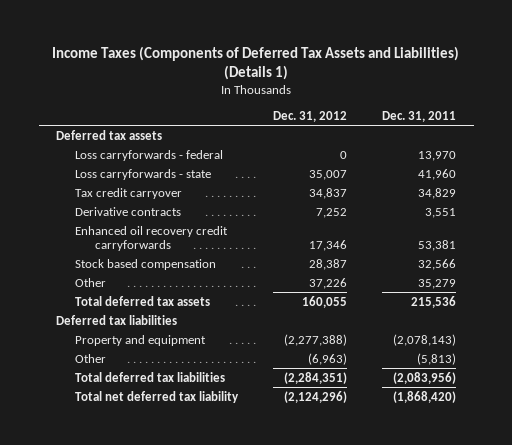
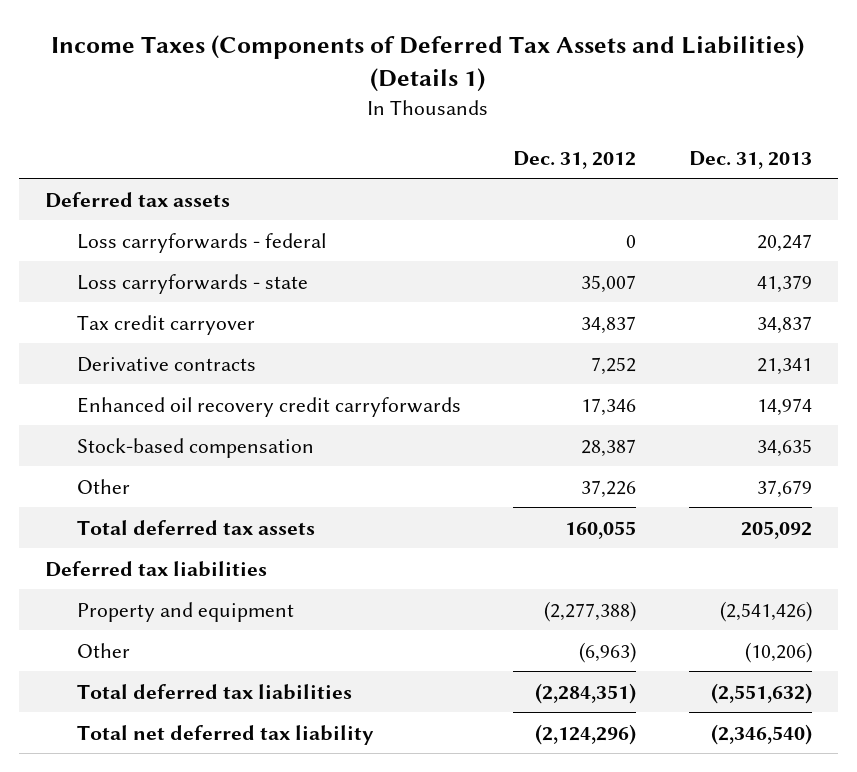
[382,111,457,123] Dec. 31, 2011 -> none
none -> [688,150,812,169] Dec. 31, 2013
[75,258,217,270] Stock based compensation -> [77,437,315,458] Stock-based compensation

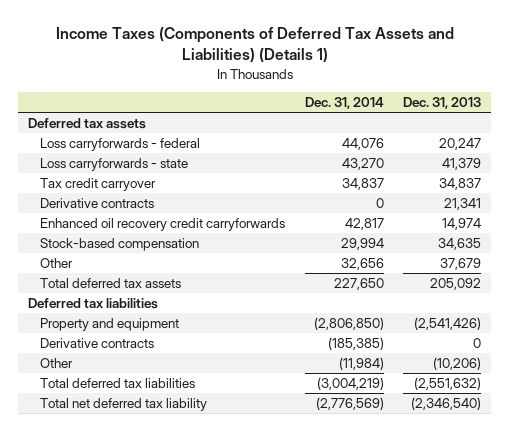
[513,150,637,169] Dec. 31, 2012 -> none
none -> [304,97,384,110] Dec. 31, 2014
none -> [40,337,155,348] Derivative contracts

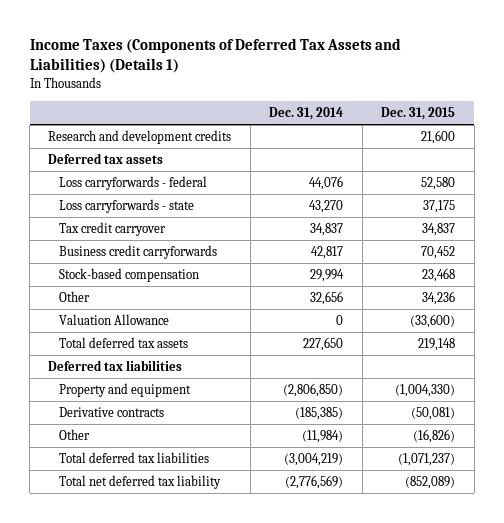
[403,97,482,110] Dec. 31, 2013 -> none
none -> [381,106,456,120] Dec. 31, 2015
none -> [48,130,232,145] Research and development credits
[40,197,155,208] Derivative contracts -> none
[40,217,286,231] Enhanced oil recovery credit carryforwards -> [58,245,217,260] Business credit carryforwards
none -> [58,314,169,326] Valuation Allowance

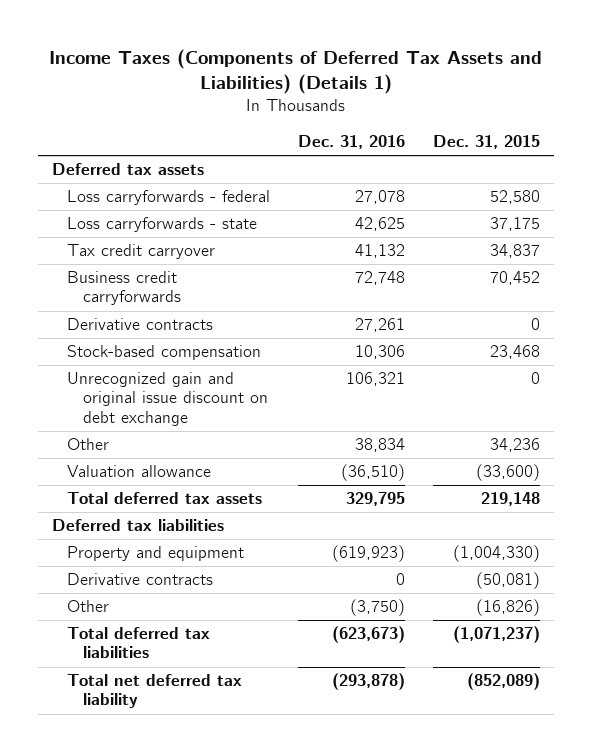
[269,106,344,120] Dec. 31, 2014 -> none
none -> [298,134,406,149] Dec. 31, 2016
[48,130,232,145] Research and development credits -> none
none -> [67,318,214,331] Derivative contracts
none -> [67,372,268,426] Unrecognized gain and original issue discount on debt exchange
[58,314,169,326] Valuation Allowance -> [67,465,212,478] Valuation allowance

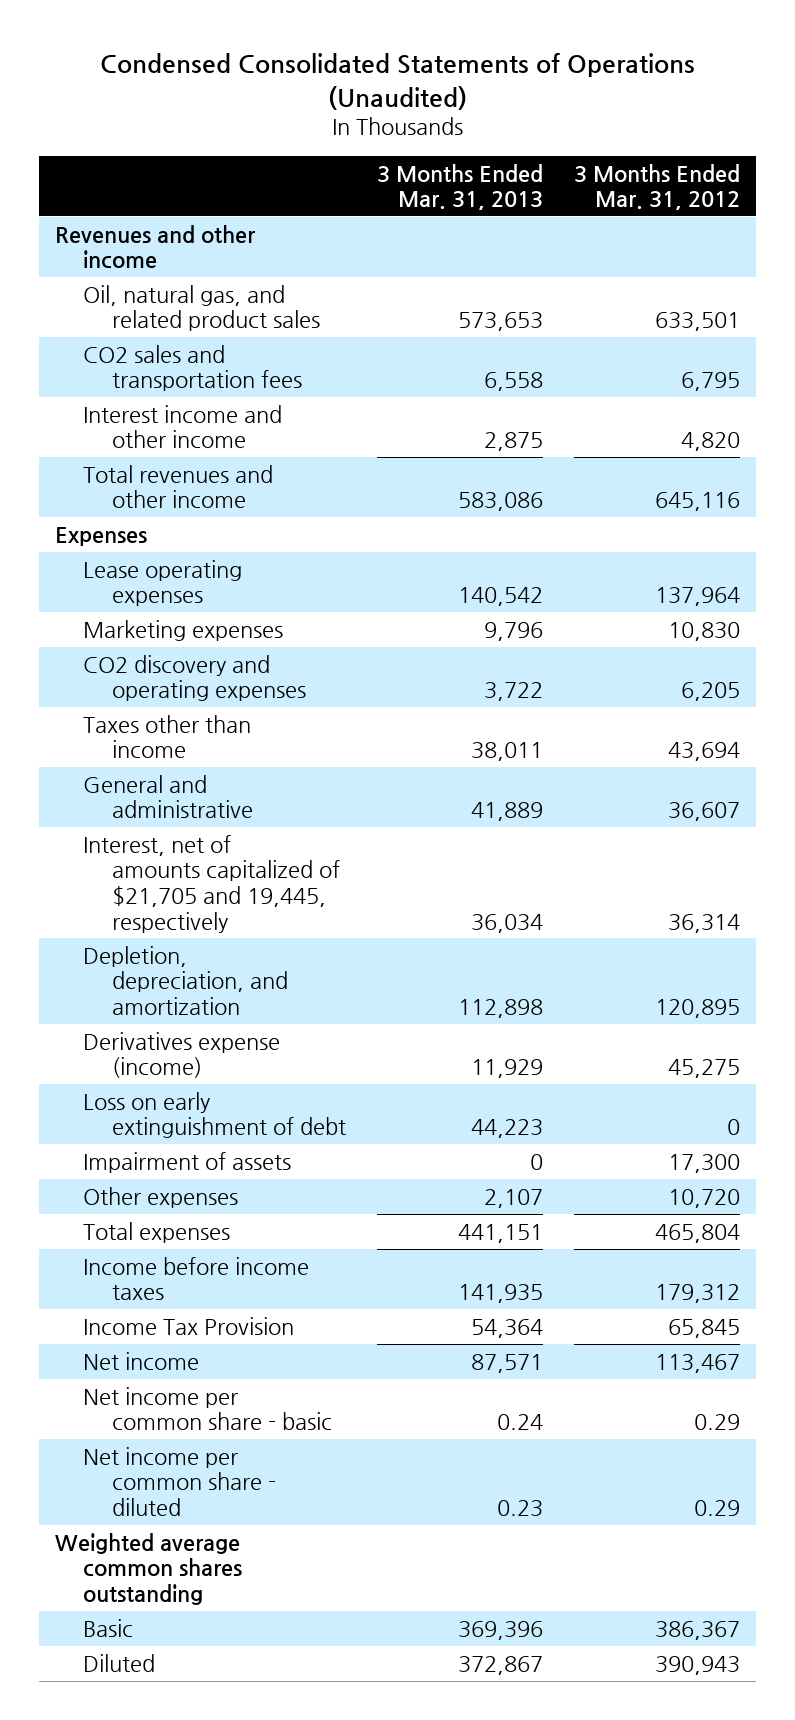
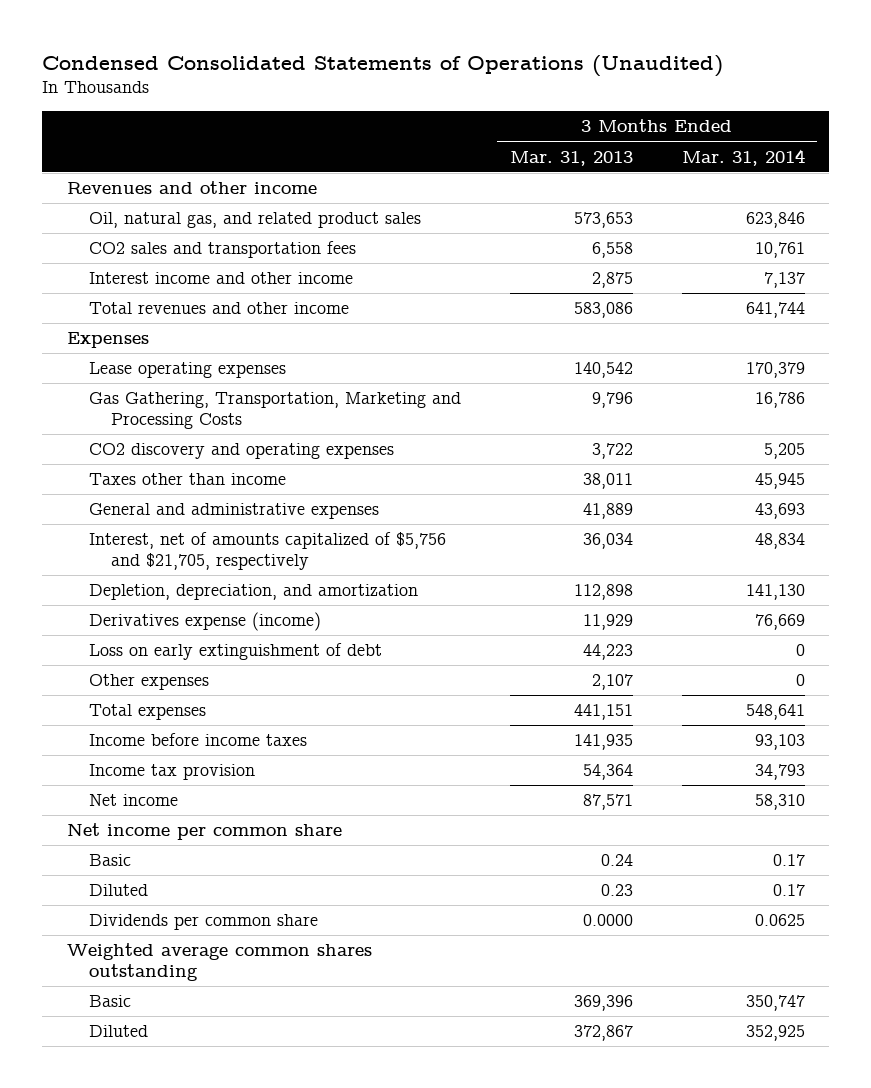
[574,163,741,211] 3 Months Ended Mar. 31, 2012 -> none
none -> [681,148,805,166] Mar. 31, 2014
[83,619,284,641] Marketing expenses -> [88,392,461,429] Gas Gathering, Transportation, Marketing and Processing Costs
[83,774,253,819] General and administrative -> [88,503,379,520] General and administrative expenses
[83,834,340,933] Interest, net of amounts capitalized of $21,705 and 19,445, respectively -> [88,532,446,570] Interest, net of amounts capitalized of $5,756 and $21,705, respectively
[83,1151,292,1173] Impairment of assets -> none
[83,1316,295,1335] Income Tax Provision -> [88,764,255,781] Income tax provision
none -> [66,823,342,841] Net income per common share
[83,1386,332,1431] Net income per common share - basic -> [88,854,131,867] Basic
[83,1446,276,1517] Net income per common share - diluted -> [88,884,148,897] Diluted
none -> [88,914,318,931] Dividends per common share

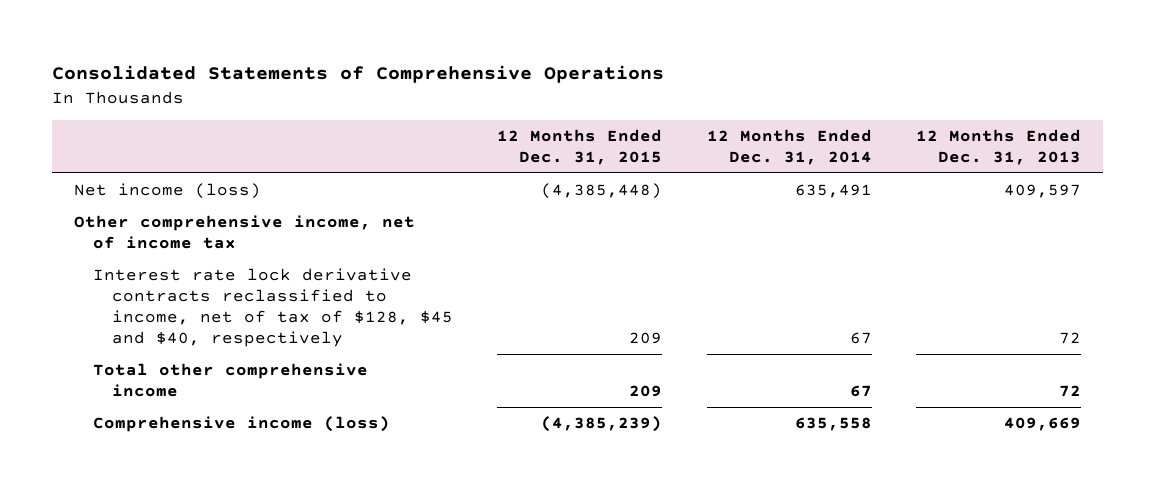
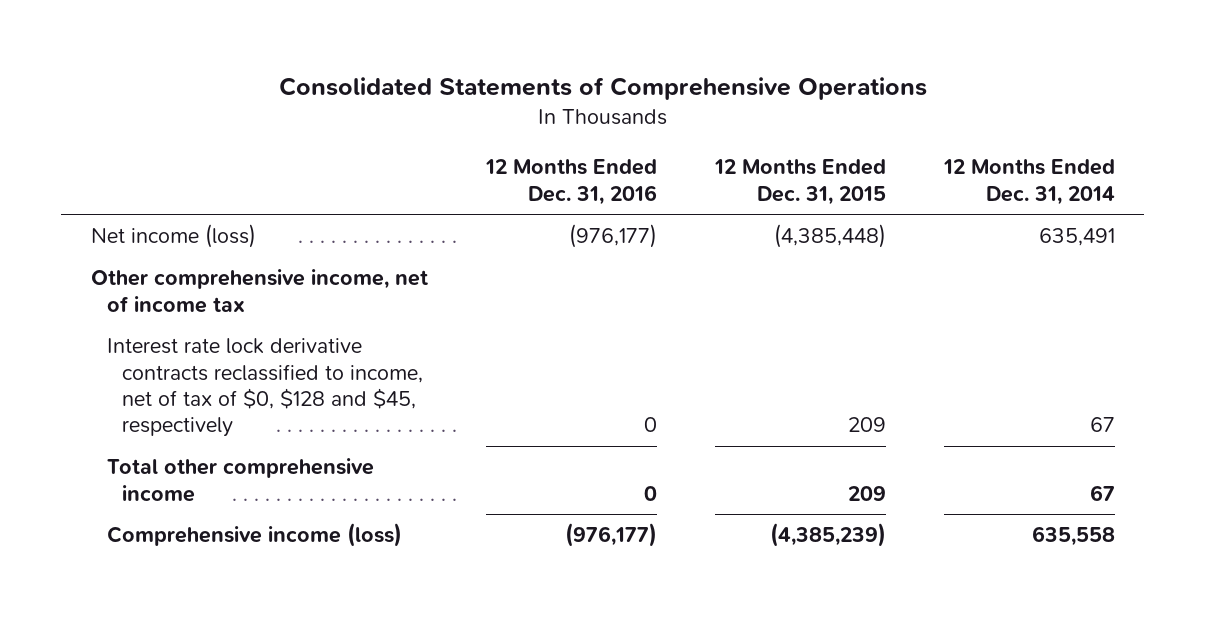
[916,128,1082,166] 12 Months Ended Dec. 31, 2013 -> none
none -> [484,159,657,205] 12 Months Ended Dec. 31, 2016
[93,267,453,348] Interest rate lock derivative contracts reclassified to income, net of tax of $128, $45 and $40, respectively -> [106,338,424,438] Interest rate lock derivative contracts reclassified to income, net of tax of $0, $128 and $45, respectively

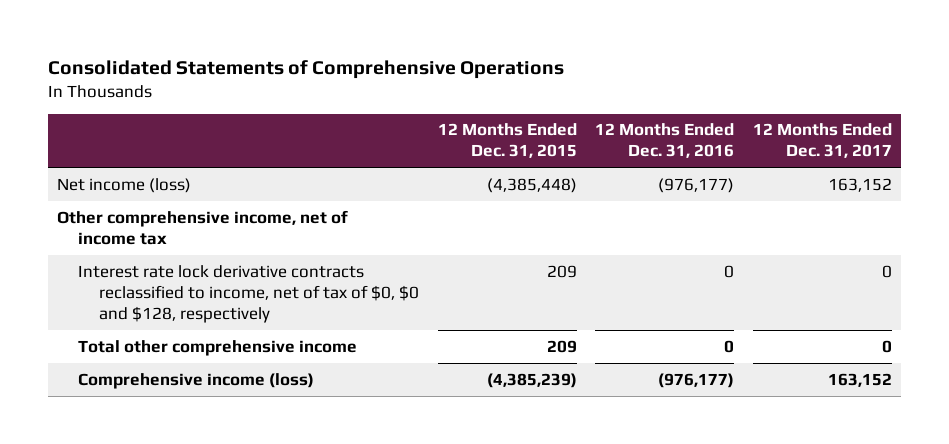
[943,159,1116,205] 12 Months Ended Dec. 31, 2014 -> none
none -> [752,123,892,159] 12 Months Ended Dec. 31, 2017
[106,338,424,438] Interest rate lock derivative contracts reclassified to income, net of tax of $0, $128 and $45, respectively -> [78,264,420,324] Interest rate lock derivative contracts reclassified to income, net of tax of $0, $0 and $128, respectively

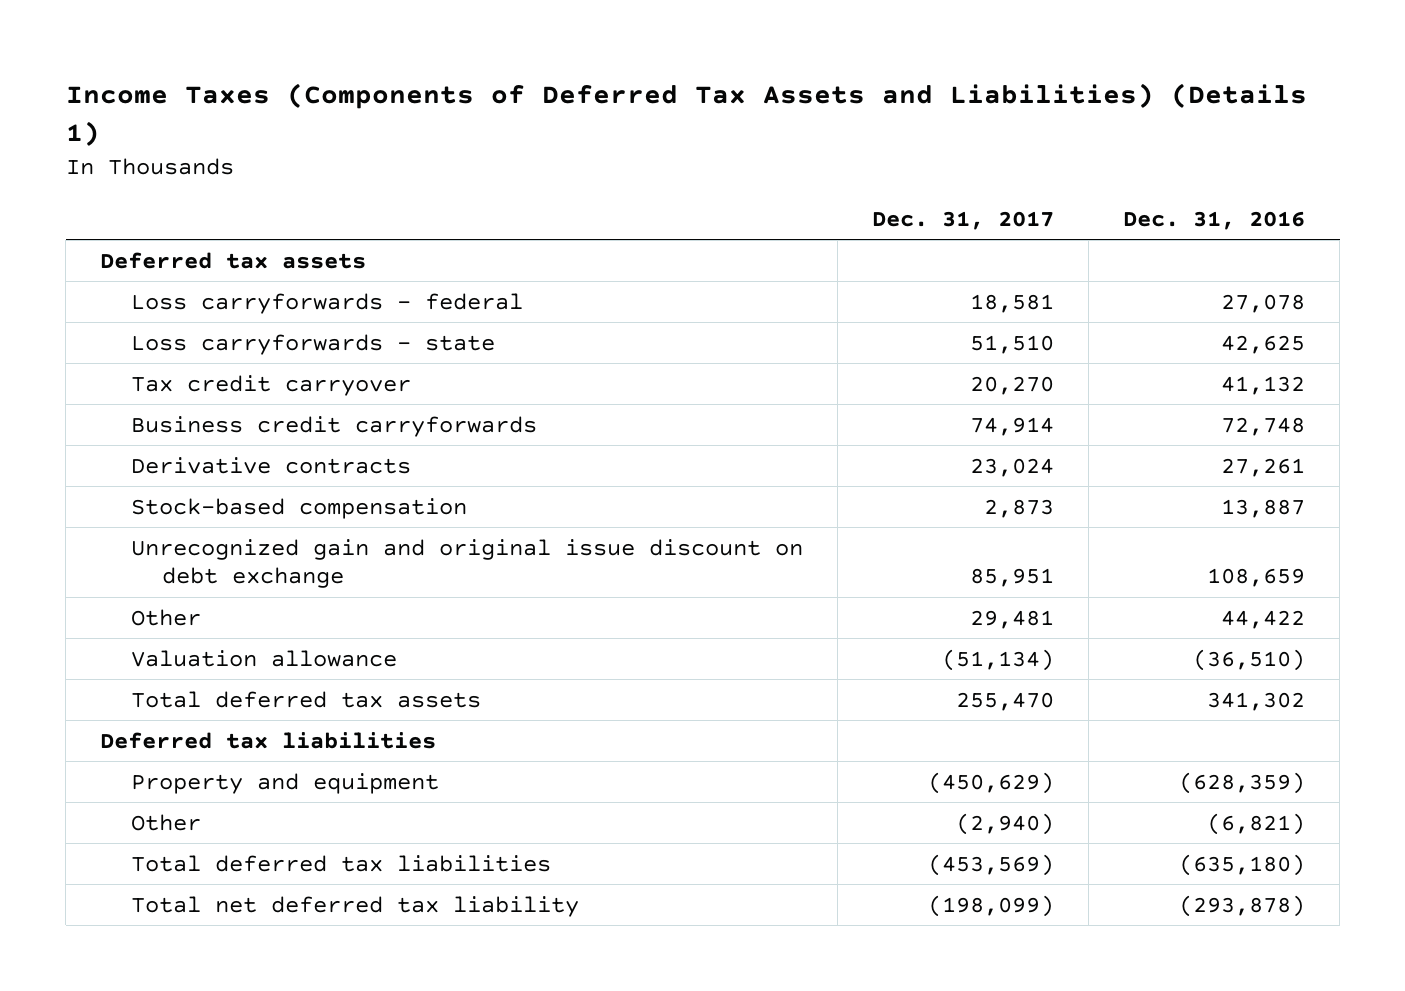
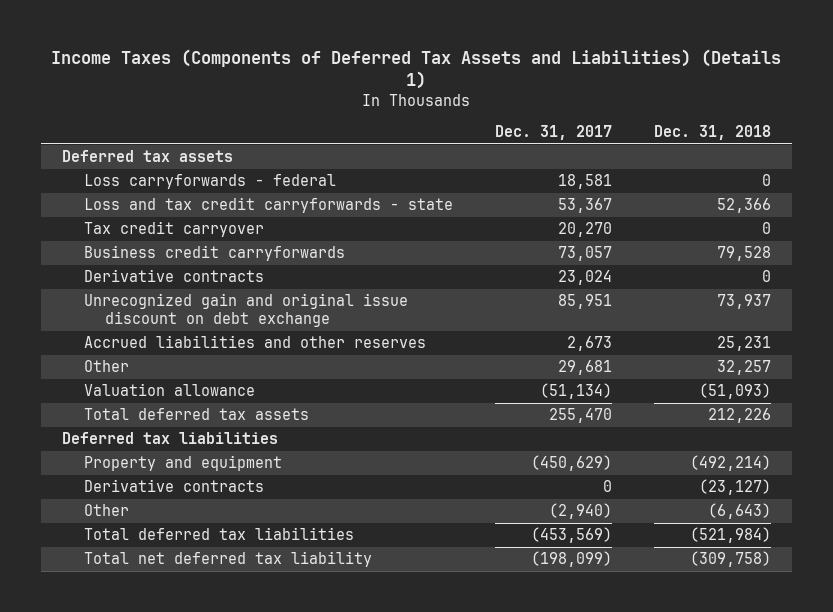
[1123,210,1306,230] Dec. 31, 2016 -> none
none -> [653,125,771,141] Dec. 31, 2018
[131,333,496,355] Loss carryforwards - state -> [83,197,453,214] Loss and tax credit carryforwards - state
[970,334,1055,354] 51,510 -> [557,198,612,214] 53,367
[970,416,1055,436] 74,914 -> [557,246,612,262] 73,057
[131,497,468,519] Stock-based compensation -> none
none -> [83,335,426,349] Accrued liabilities and other reserves
[970,609,1055,629] 29,481 -> [557,360,612,376] 29,681
none -> [83,479,264,493] Derivative contracts

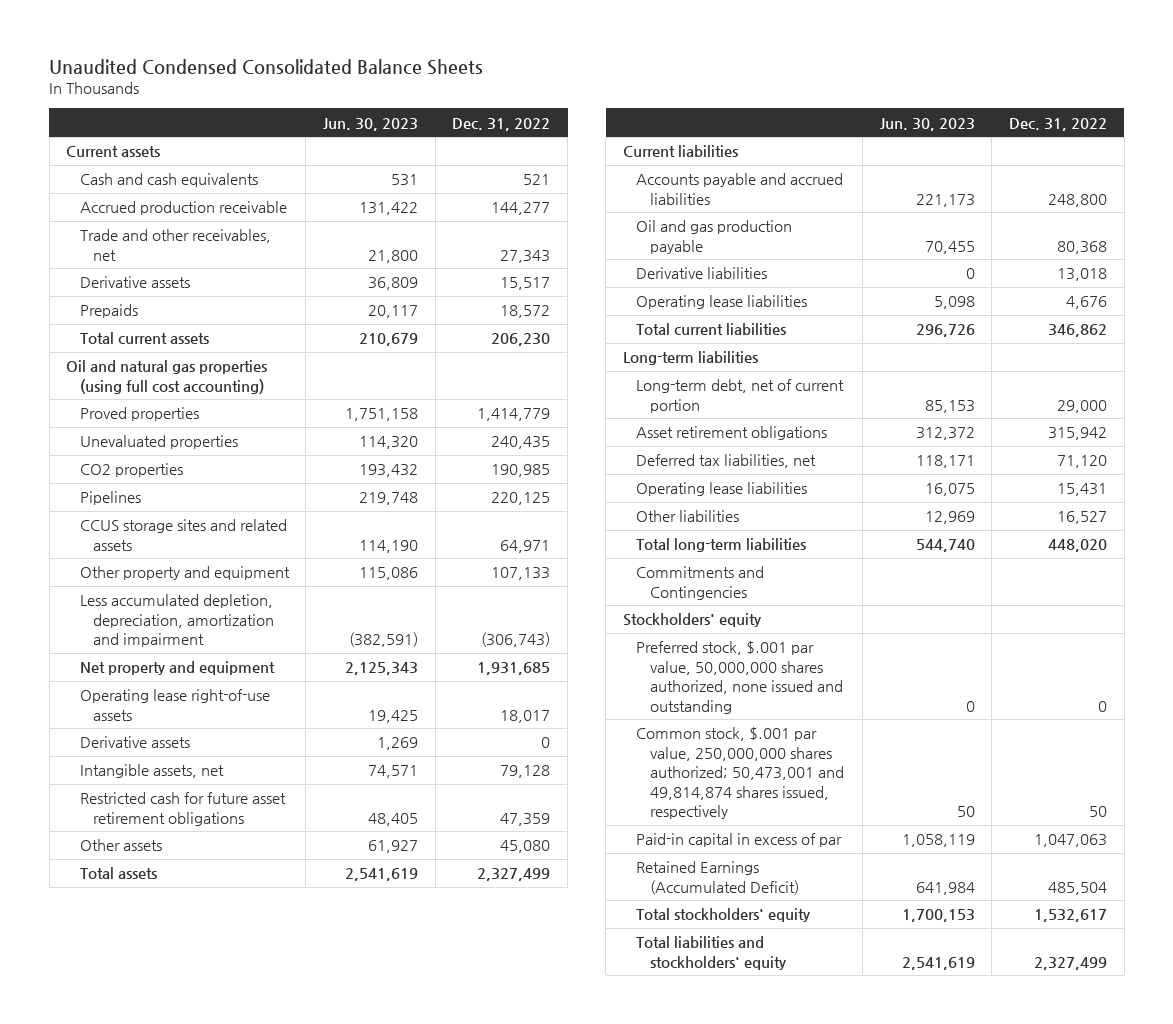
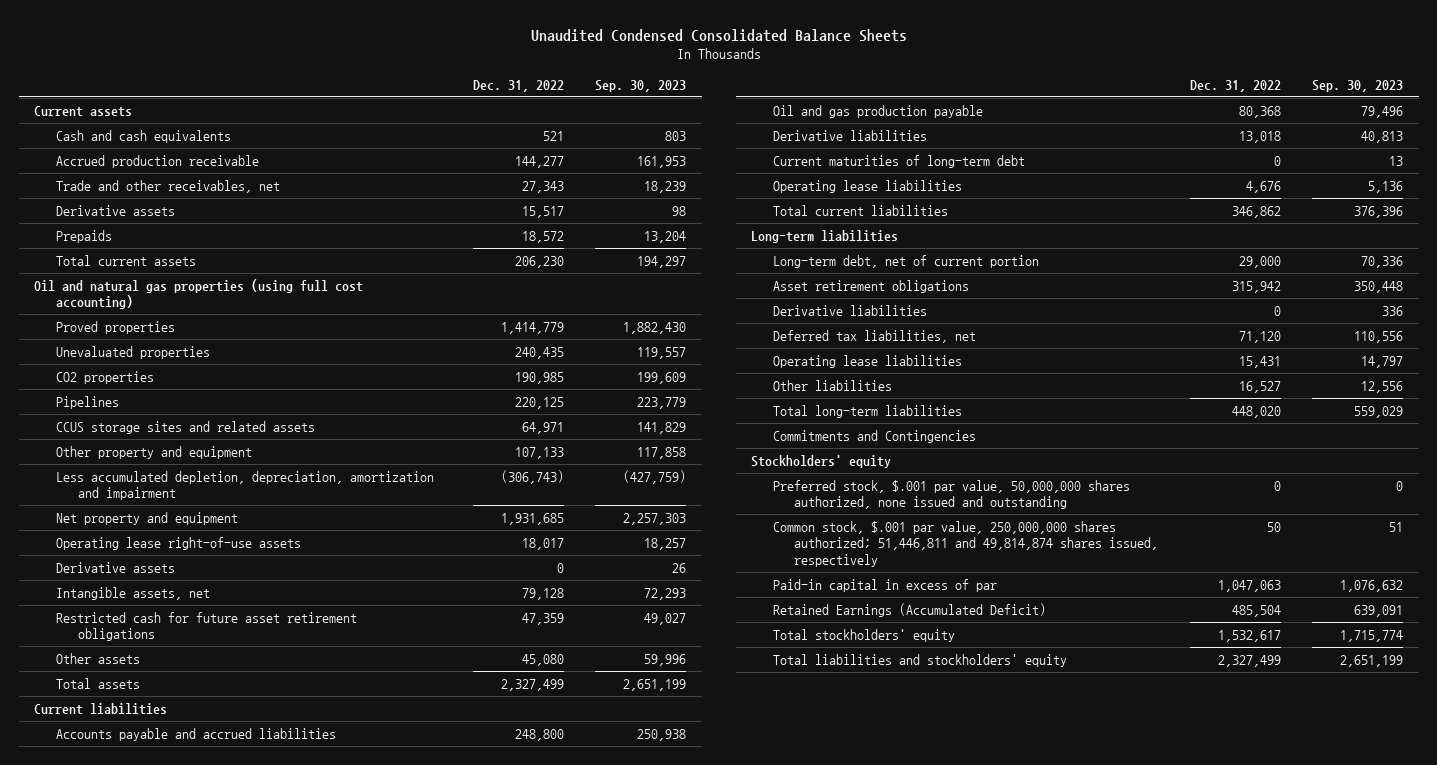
[323,117,419,131] Jun. 30, 2023 -> none
none -> [595,79,687,92] Sep. 30, 2023
none -> [772,154,1025,168] Current maturities of long-term debt
none -> [772,304,927,316] Derivative liabilities
[636,727,844,820] Common stock, $.001 par value, 250,000,000 shares authorized; 50,473,001 and 49,814,874 shares issued, respectively -> [772,520,1159,567] Common stock, $.001 par value, 250,000,000 shares authorized; 51,446,811 and 49,814,874 shares issued, respectively

